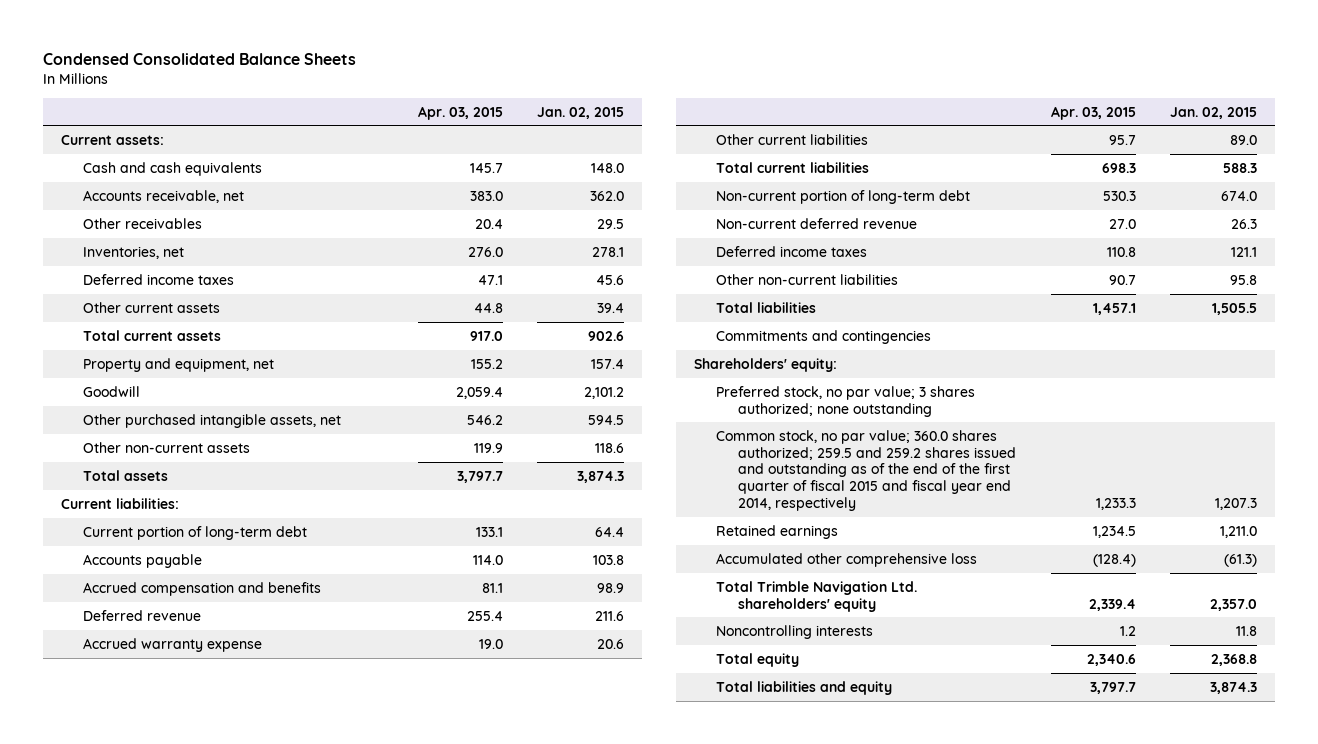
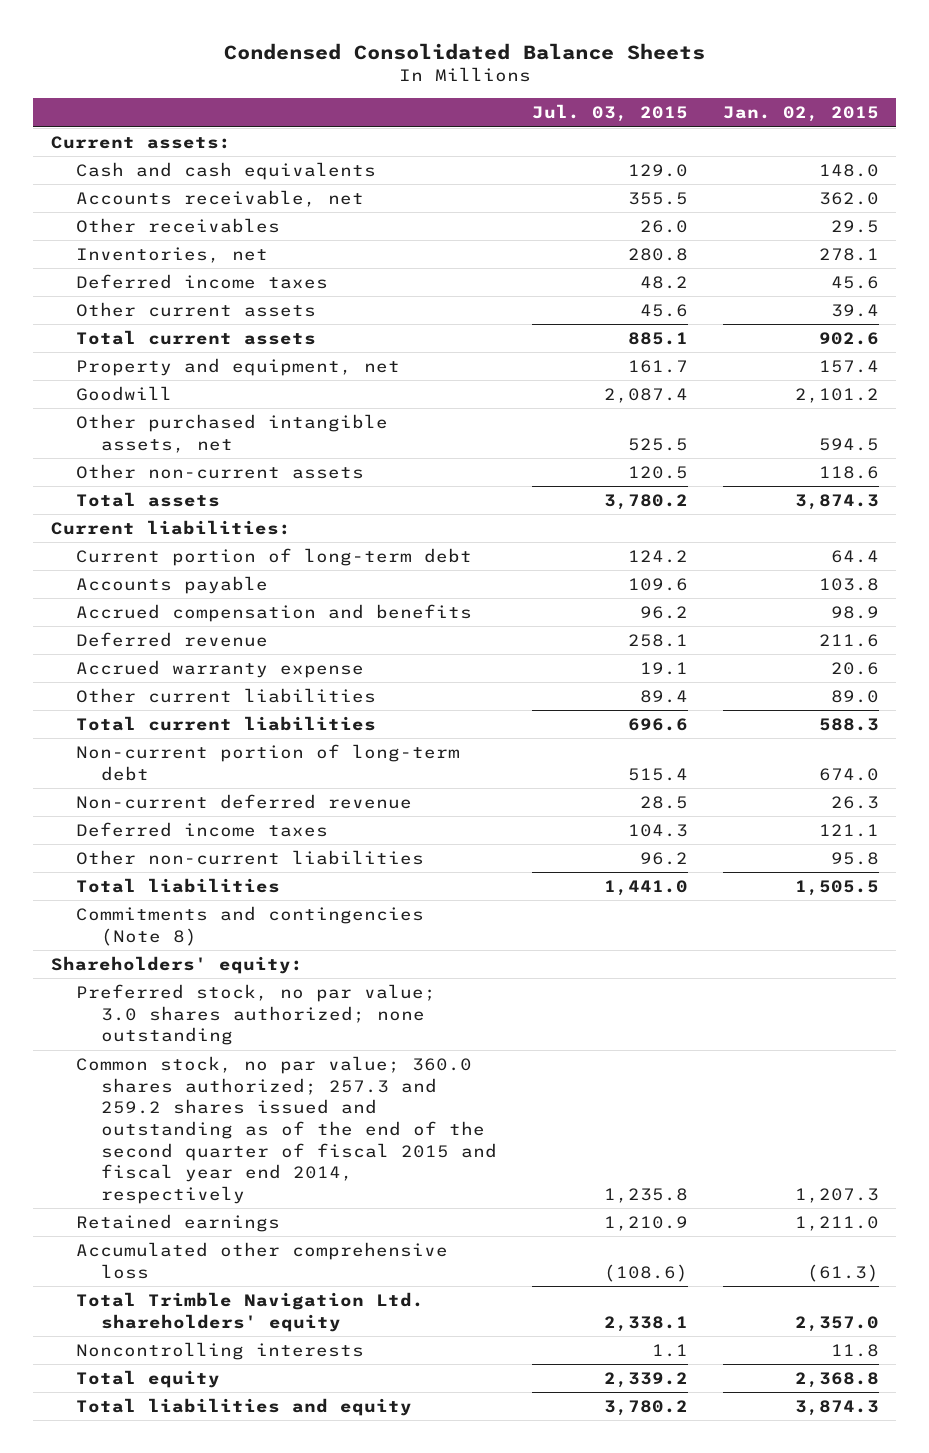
[417,105,503,120] Apr. 03, 2015 -> none
none -> [531,104,688,123] Jul. 03, 2015
[715,329,931,344] Commitments and contingencies -> [75,906,424,946] Commitments and contingencies (Note 8)
[715,385,975,417] Preferred stock, no par value; 3 shares authorized; none outstanding -> [75,984,436,1046] Preferred stock, no par value; 3.0 shares authorized; none outstanding
[715,429,1016,512] Common stock, no par value; 360.0 shares authorized; 259.5 and 259.2 shares issued and outstanding as of the end of the first quarter of fiscal 2015 and fiscal year end 2014, respectively -> [75,1056,497,1205] Common stock, no par value; 360.0 shares authorized; 257.3 and 259.2 shares issued and outstanding as of the end of the second quarter of fiscal 2015 and fiscal year end 2014, respectively

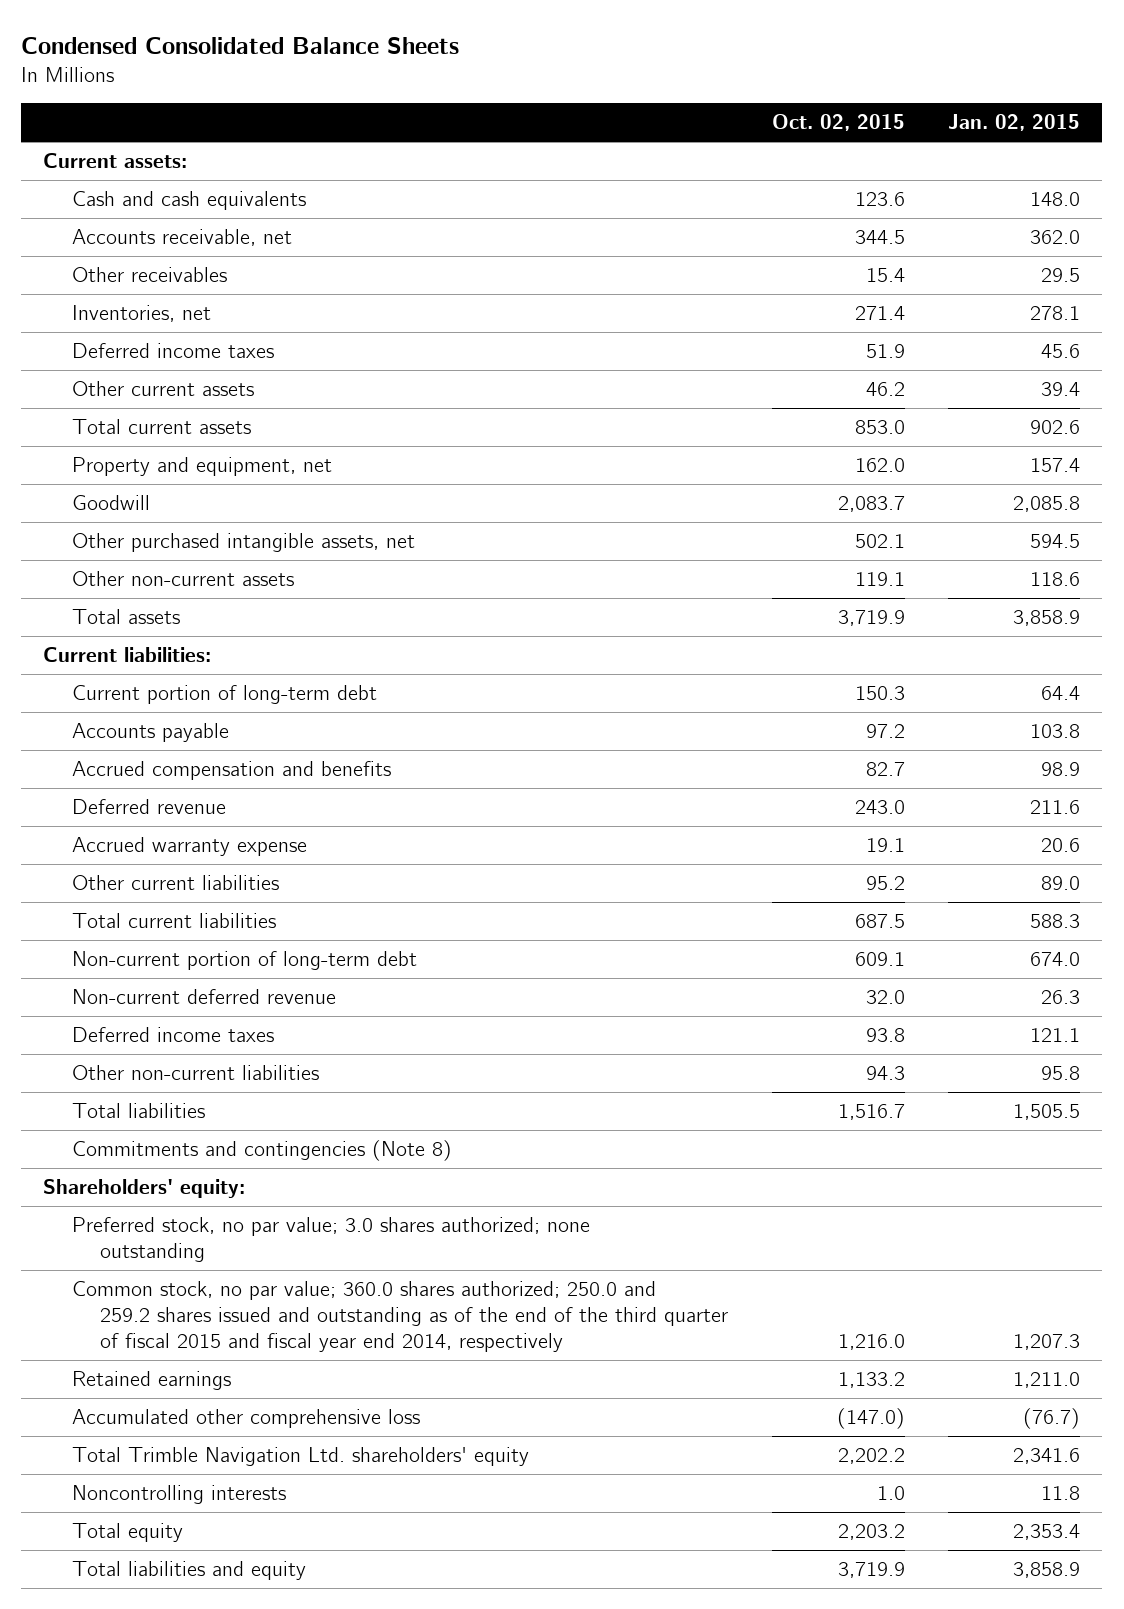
[531,104,688,123] Jul. 03, 2015 -> none
none -> [771,114,905,132] Oct. 02, 2015
[794,388,879,404] 2,101.2 -> [1013,496,1081,513] 2,085.8
[794,494,879,511] 3,874.3 -> [1013,610,1081,627] 3,858.9
[75,1056,497,1205] Common stock, no par value; 360.0 shares authorized; 257.3 and 259.2 shares issued and outstanding as of the end of the second quarter of fiscal 2015 and fiscal year end 2014, respectively -> [71,1281,729,1352] Common stock, no par value; 360.0 shares authorized; 250.0 and 259.2 shares issued and outstanding as of the end of the third quarter of fiscal 2015 and fiscal year end 2014, respectively
[806,1263,879,1282] (61.3) -> [1023,1408,1081,1430] (76.7)
[794,1315,879,1332] 2,357.0 -> [1013,1448,1081,1465] 2,341.6
[794,1372,879,1389] 2,368.8 -> [1013,1524,1081,1541] 2,353.4
[794,1400,879,1417] 3,874.3 -> [1013,1562,1081,1579] 3,858.9

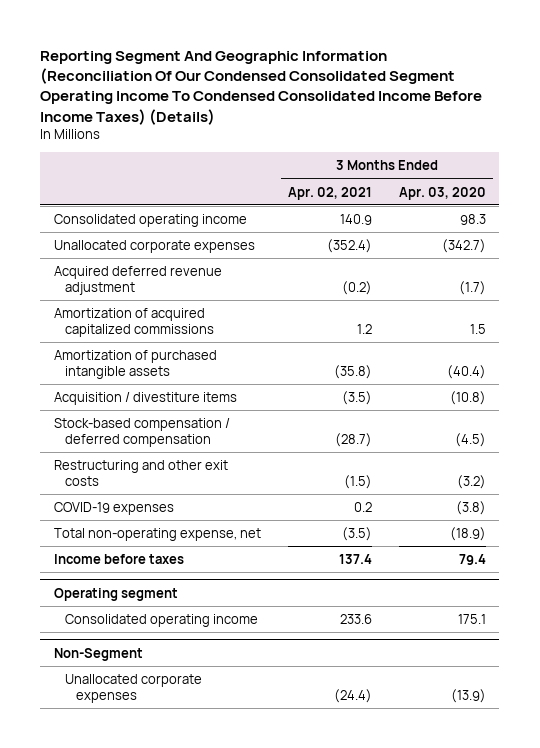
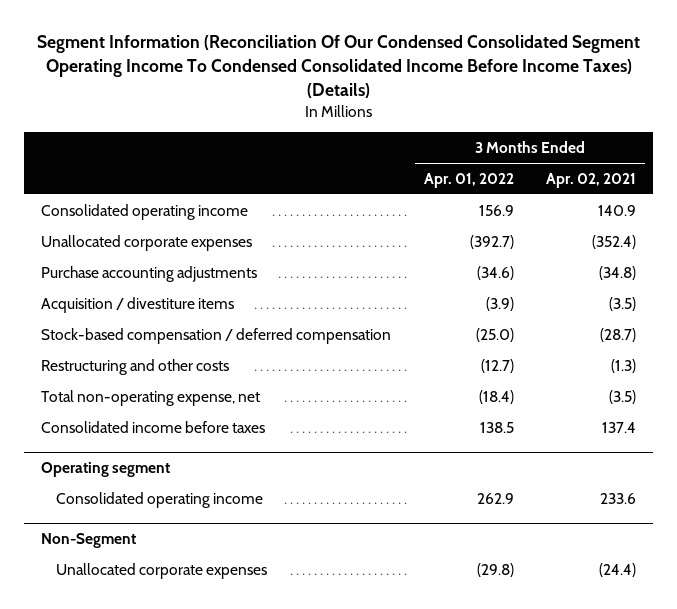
[40,50,483,125] Reporting Segment And Geographic Information (Reconciliation Of Our Condensed Consolidated Segment Operating Income To Condensed Consolidated Income Before Income Taxes) (Details) -> [36,35,640,99] Segment Information (Reconciliation Of Our Condensed Consolidated Segment Operating Income To Condensed Consolidated Income Before Income Taxes) (Details)
[398,186,486,200] Apr. 03, 2020 -> none
none -> [423,172,514,188] Apr. 01, 2022
[53,265,222,295] Acquired deferred revenue adjustment -> none
[53,307,214,337] Amortization of acquired capitalized commissions -> none
[53,349,217,379] Amortization of purchased intangible assets -> none
none -> [40,265,257,282] Purchase accounting adjustments
[53,501,174,515] COVID-19 expenses -> none
[53,459,228,486] Restructuring and other exit costs -> [40,358,229,375] Restructuring and other costs
[343,474,372,489] (1.5) -> [611,358,637,373] (1.3)
[53,553,184,564] Income before taxes -> [40,420,265,433] Consolidated income before taxes

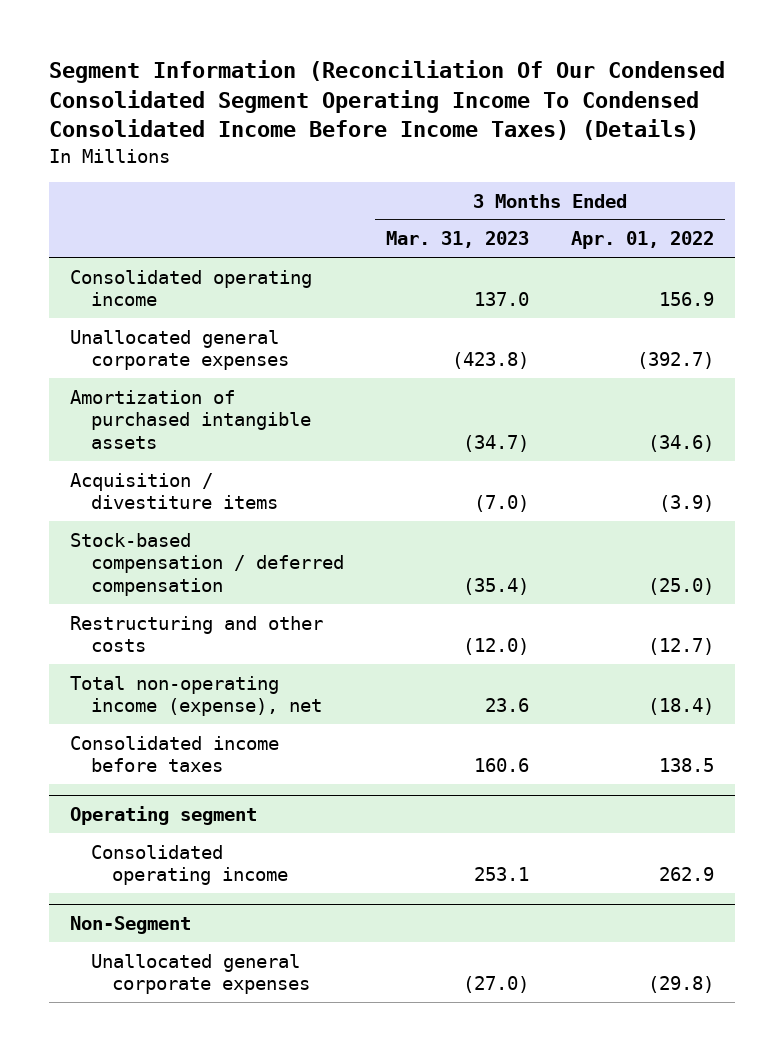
[546,172,637,188] Apr. 02, 2021 -> none
none -> [385,231,529,249] Mar. 31, 2023
[40,234,252,251] Unallocated corporate expenses -> [69,329,289,371] Unallocated general corporate expenses
[40,265,257,282] Purchase accounting adjustments -> [69,389,311,450] Amortization of purchased intangible assets
[40,389,260,406] Total non-operating expense, net -> [69,675,322,717] Total non-operating income (expense), net
[56,562,268,579] Unallocated corporate expenses -> [90,953,310,995] Unallocated general corporate expenses

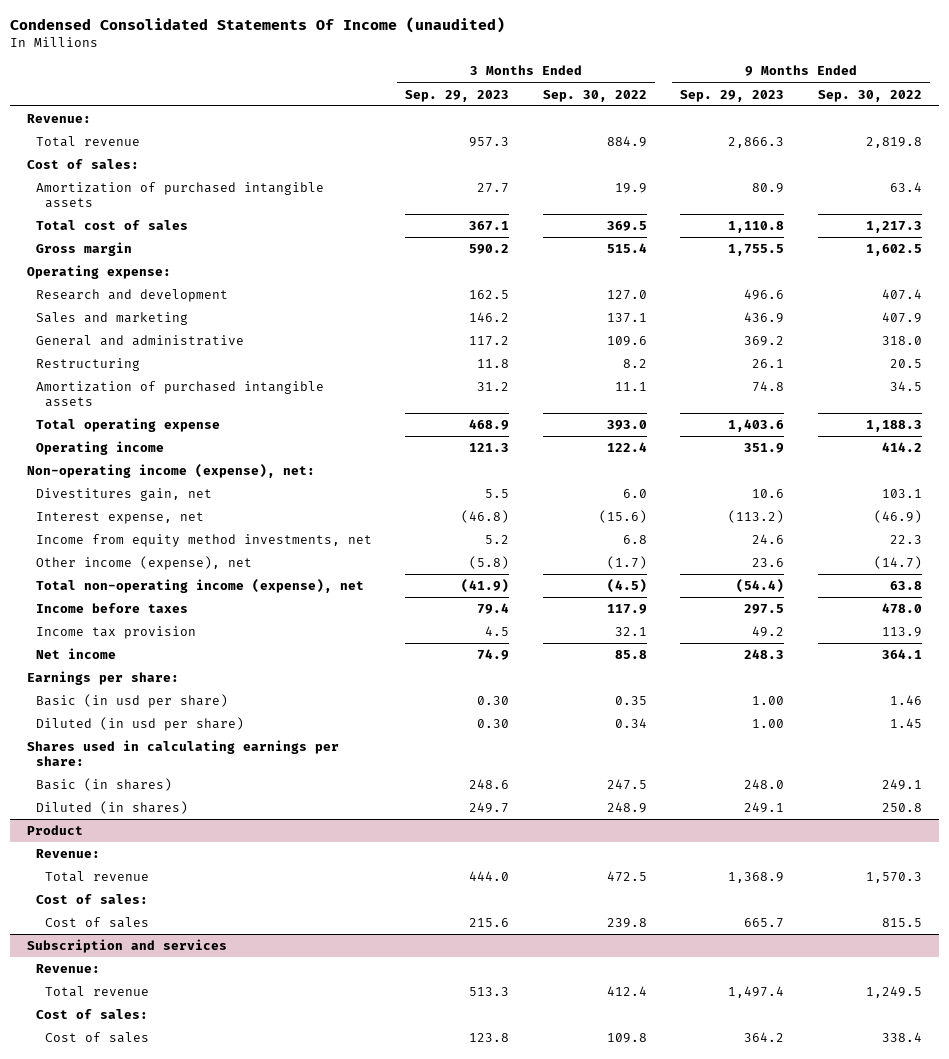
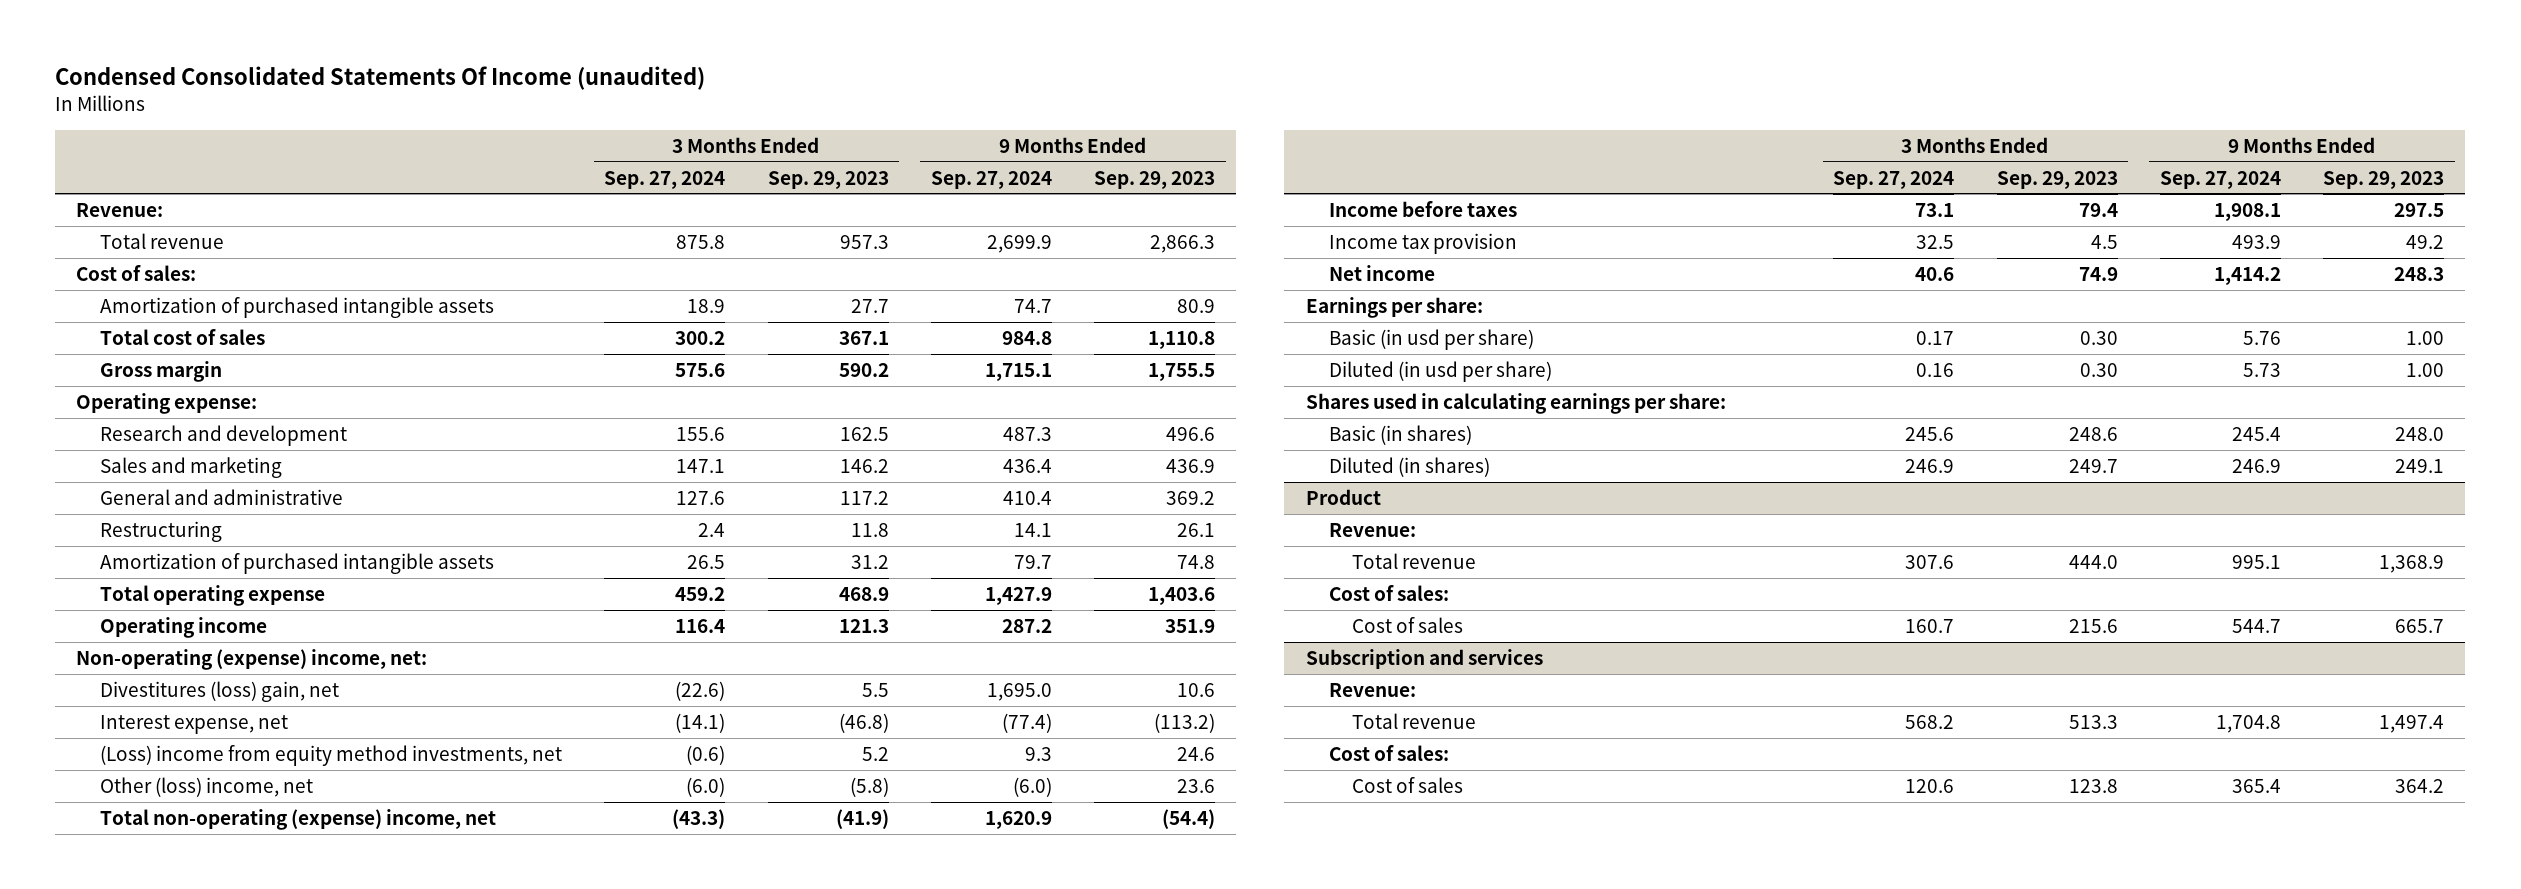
[542,89,647,102] Sep. 30, 2022 -> none
[817,89,922,102] Sep. 30, 2022 -> none
none -> [604,170,726,189] Sep. 27, 2024
none -> [930,170,1052,189] Sep. 27, 2024
[27,464,316,479] Non-operating income (expense), net: -> [76,648,428,670] Non-operating (expense) income, net:
[35,488,212,502] Divestitures gain, net -> [99,680,339,702] Divestitures (loss) gain, net
[35,534,372,548] Income from equity method investments, net -> [99,744,562,766] (Loss) income from equity method investments, net
[35,556,252,571] Other income (expense), net -> [99,776,313,797] Other (loss) income, net
[35,579,364,594] Total non-operating income (expense), net -> [99,808,496,830] Total non-operating (expense) income, net

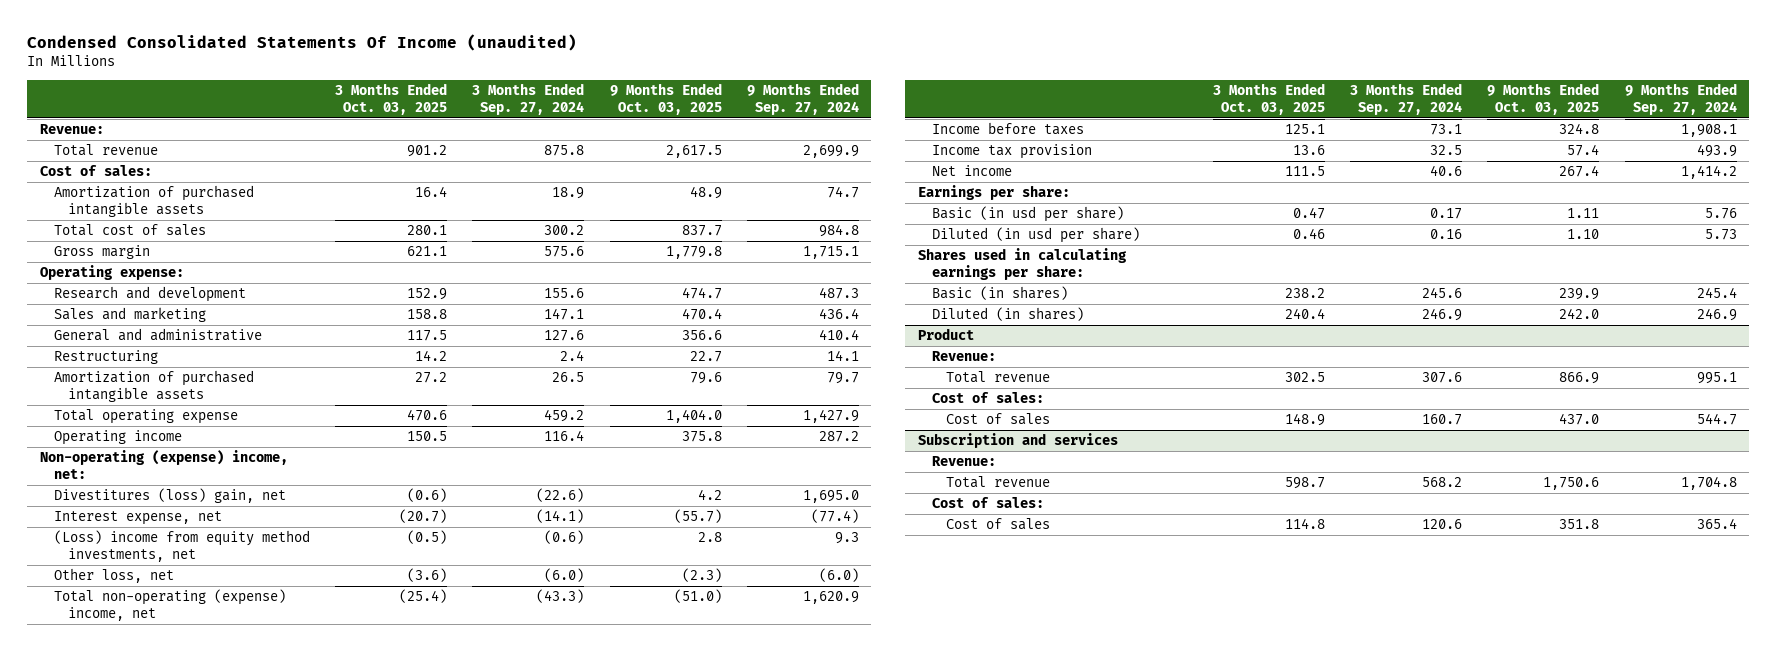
[767,170,889,189] Sep. 29, 2023 -> none
[1094,170,1216,189] Sep. 29, 2023 -> none
none -> [335,83,448,115] 3 Months Ended Oct. 03, 2025
none -> [609,83,722,115] 9 Months Ended Oct. 03, 2025
[99,776,313,797] Other (loss) income, net -> [53,568,174,584] Other loss, net

